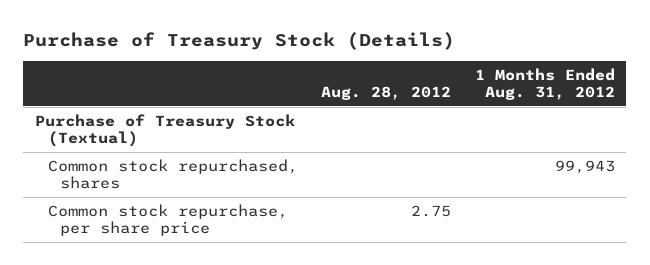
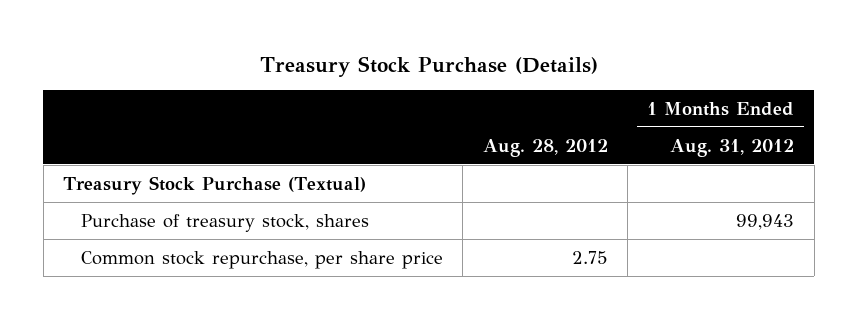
[23,32,456,51] Purchase of Treasury Stock (Details) -> [259,55,598,77] Treasury Stock Purchase (Details)
[35,113,296,148] Purchase of Treasury Stock (Textual) -> [62,175,366,195] Treasury Stock Purchase (Textual)
[47,158,298,190] Common stock repurchased, shares -> [80,213,369,232] Purchase of treasury stock, shares

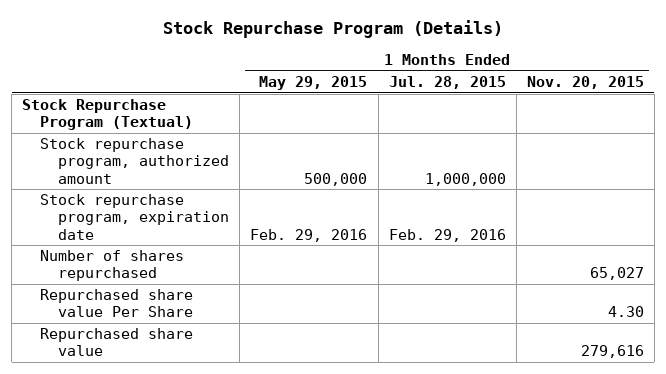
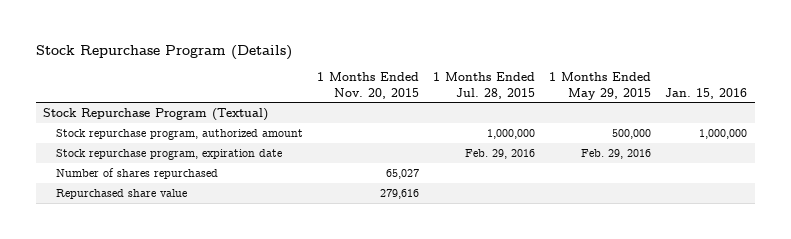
none -> [665,87,748,99] Jan. 15, 2016
[40,289,194,318] Repurchased share value Per Share -> none

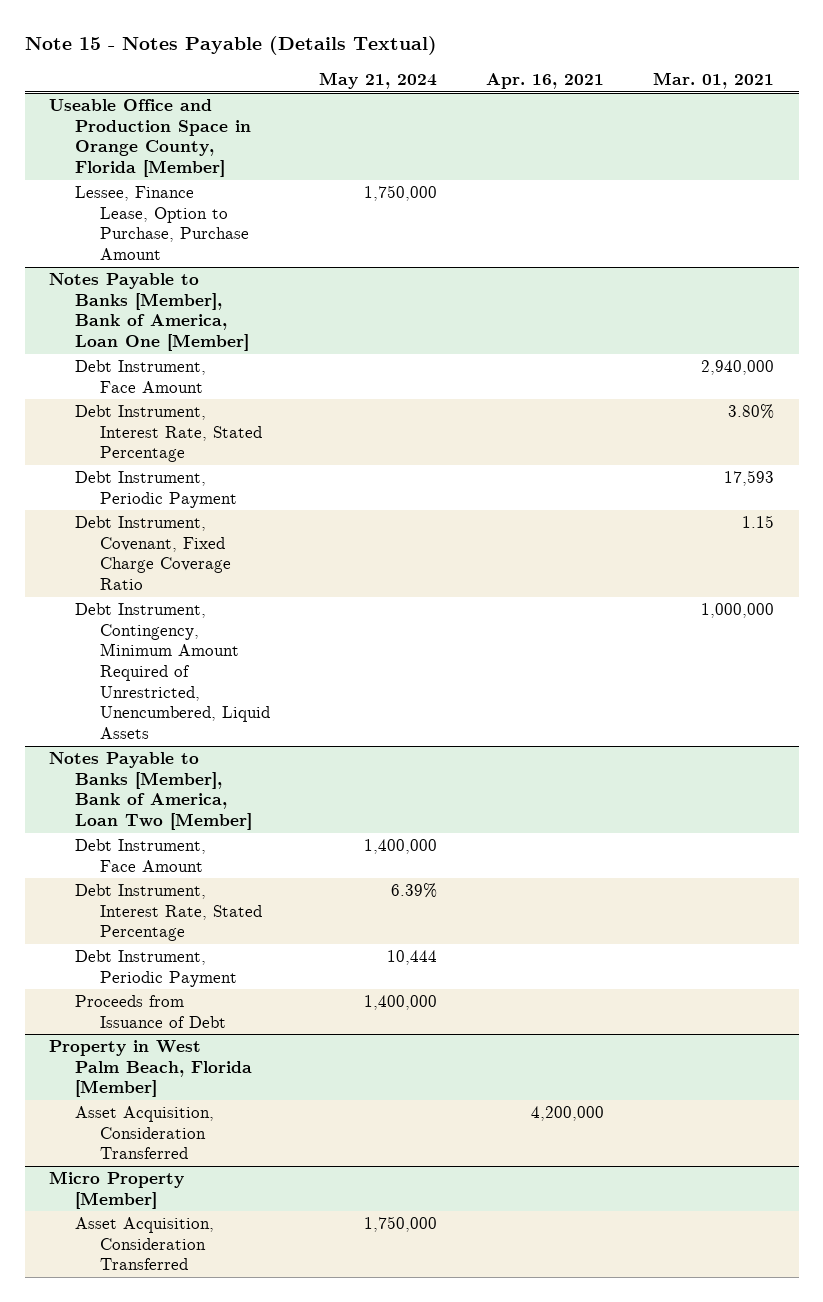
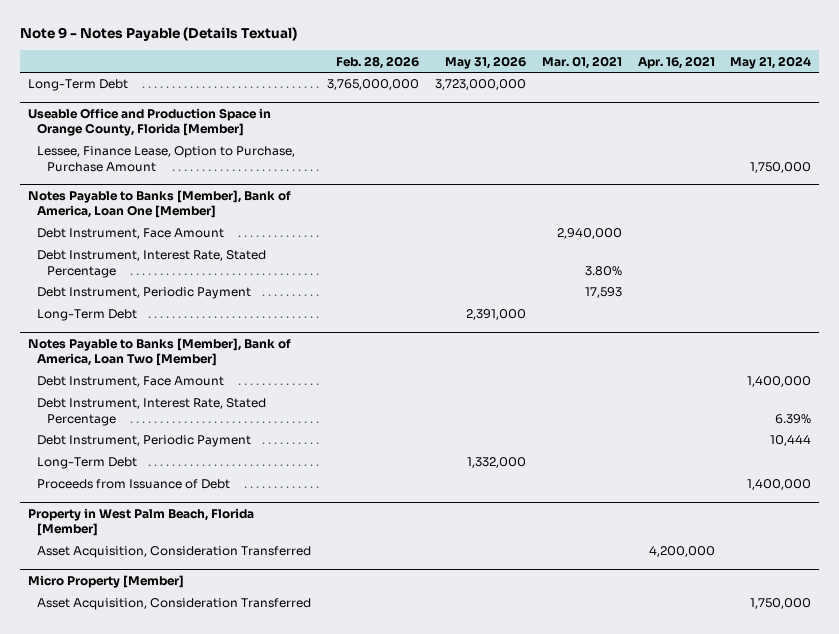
[24,36,437,56] Note 15 - Notes Payable (Details Textual) -> [19,27,297,42] Note 9 - Notes Payable (Details Textual)
none -> [336,55,420,69] Feb. 28, 2026
none -> [445,55,527,69] May 31, 2026
none -> [27,79,128,92] Long-Term Debt
[74,516,232,591] Debt Instrument, Covenant, Fixed Charge Coverage Ratio -> none
[74,603,271,740] Debt Instrument, Contingency, Minimum Amount Required of Unrestricted, Unencumbered, Liquid Assets -> none
none -> [37,309,138,322] Long-Term Debt
none -> [37,457,138,470] Long-Term Debt

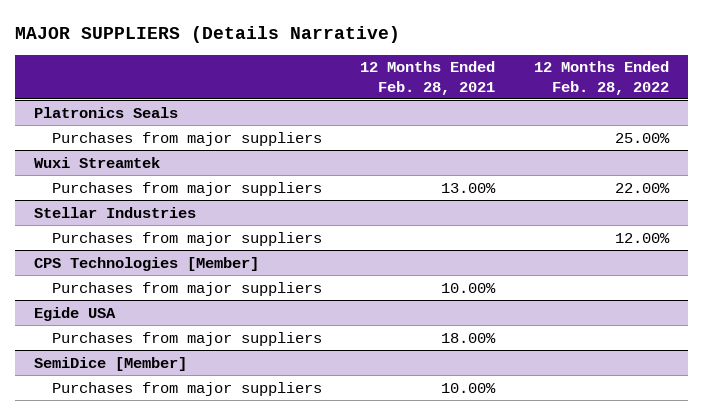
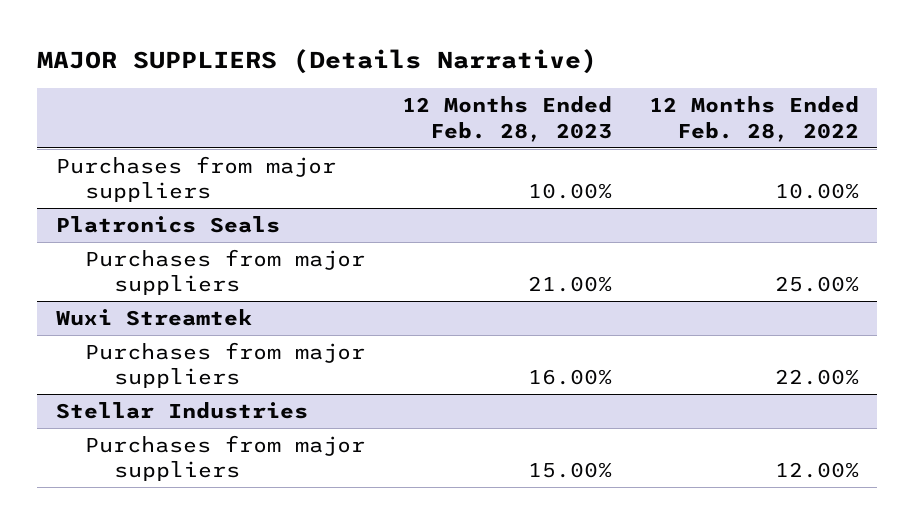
[360,61,496,95] 12 Months Ended Feb. 28, 2021 -> none
none -> [401,96,612,142] 12 Months Ended Feb. 28, 2023
none -> [55,156,336,203] Purchases from major suppliers
[33,256,259,271] CPS Technologies [Member] -> none
[51,281,322,296] Purchases from major suppliers -> none
[33,306,116,321] Egide USA -> none
[51,331,322,346] Purchases from major suppliers -> none
[33,356,187,371] SemiDice [Member] -> none
[51,381,322,396] Purchases from major suppliers -> none

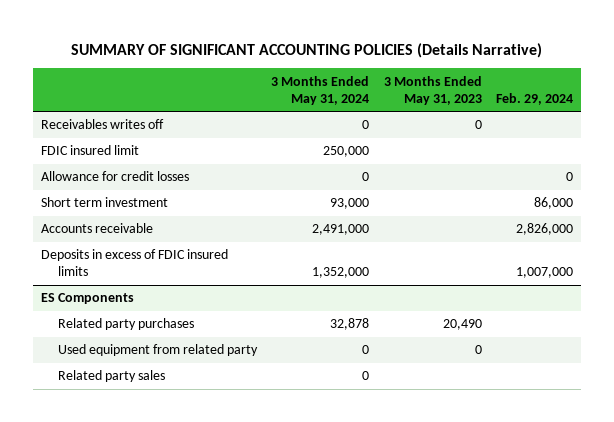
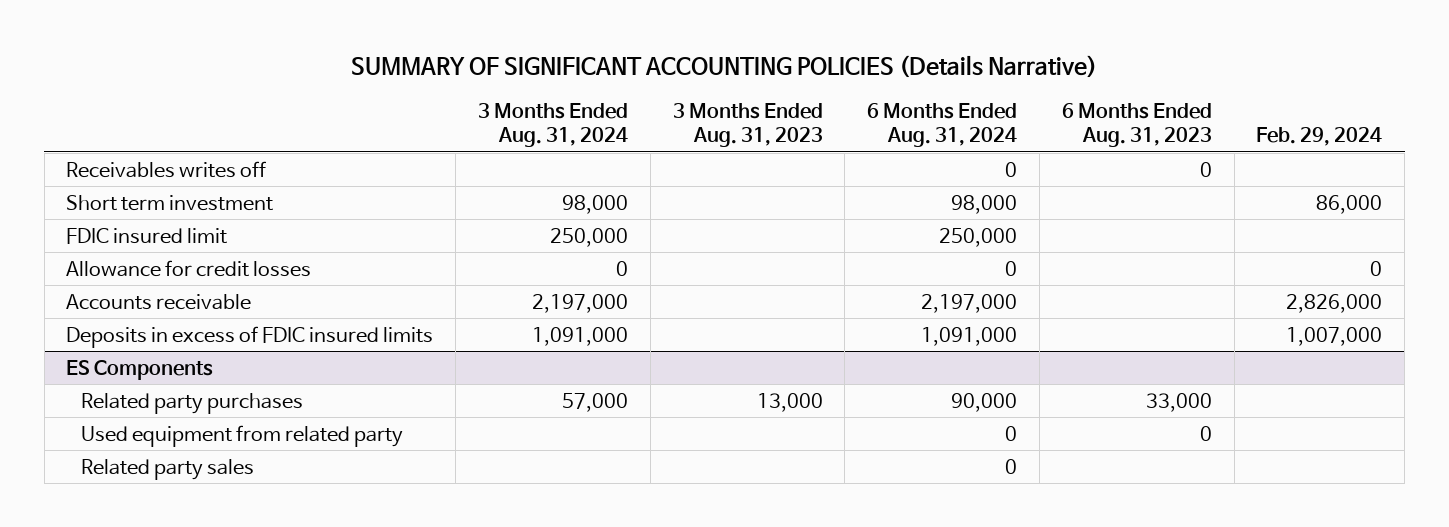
[271,75,370,105] 3 Months Ended May 31, 2024 -> none
[383,75,482,105] 3 Months Ended May 31, 2023 -> none
none -> [478,102,629,148] 3 Months Ended Aug. 31, 2024
none -> [672,102,823,148] 3 Months Ended Aug. 31, 2023
none -> [867,102,1018,148] 6 Months Ended Aug. 31, 2024
none -> [1061,102,1212,148] 6 Months Ended Aug. 31, 2023
[40,197,168,208] Short term investment -> [66,194,274,211] Short term investment

